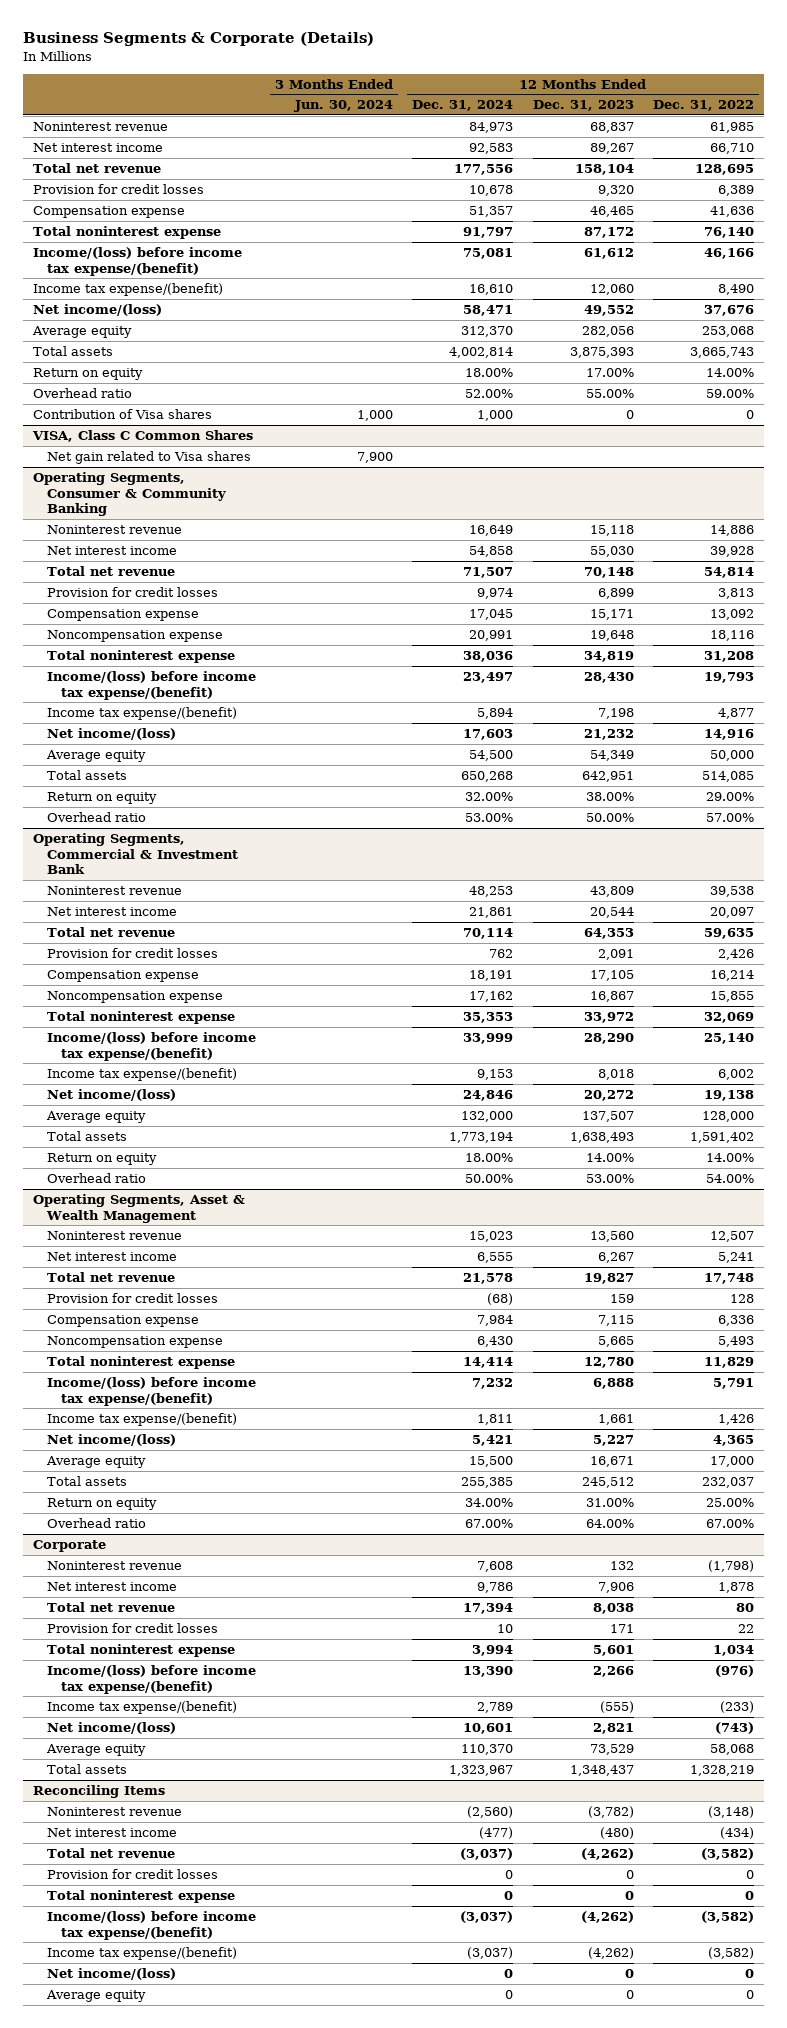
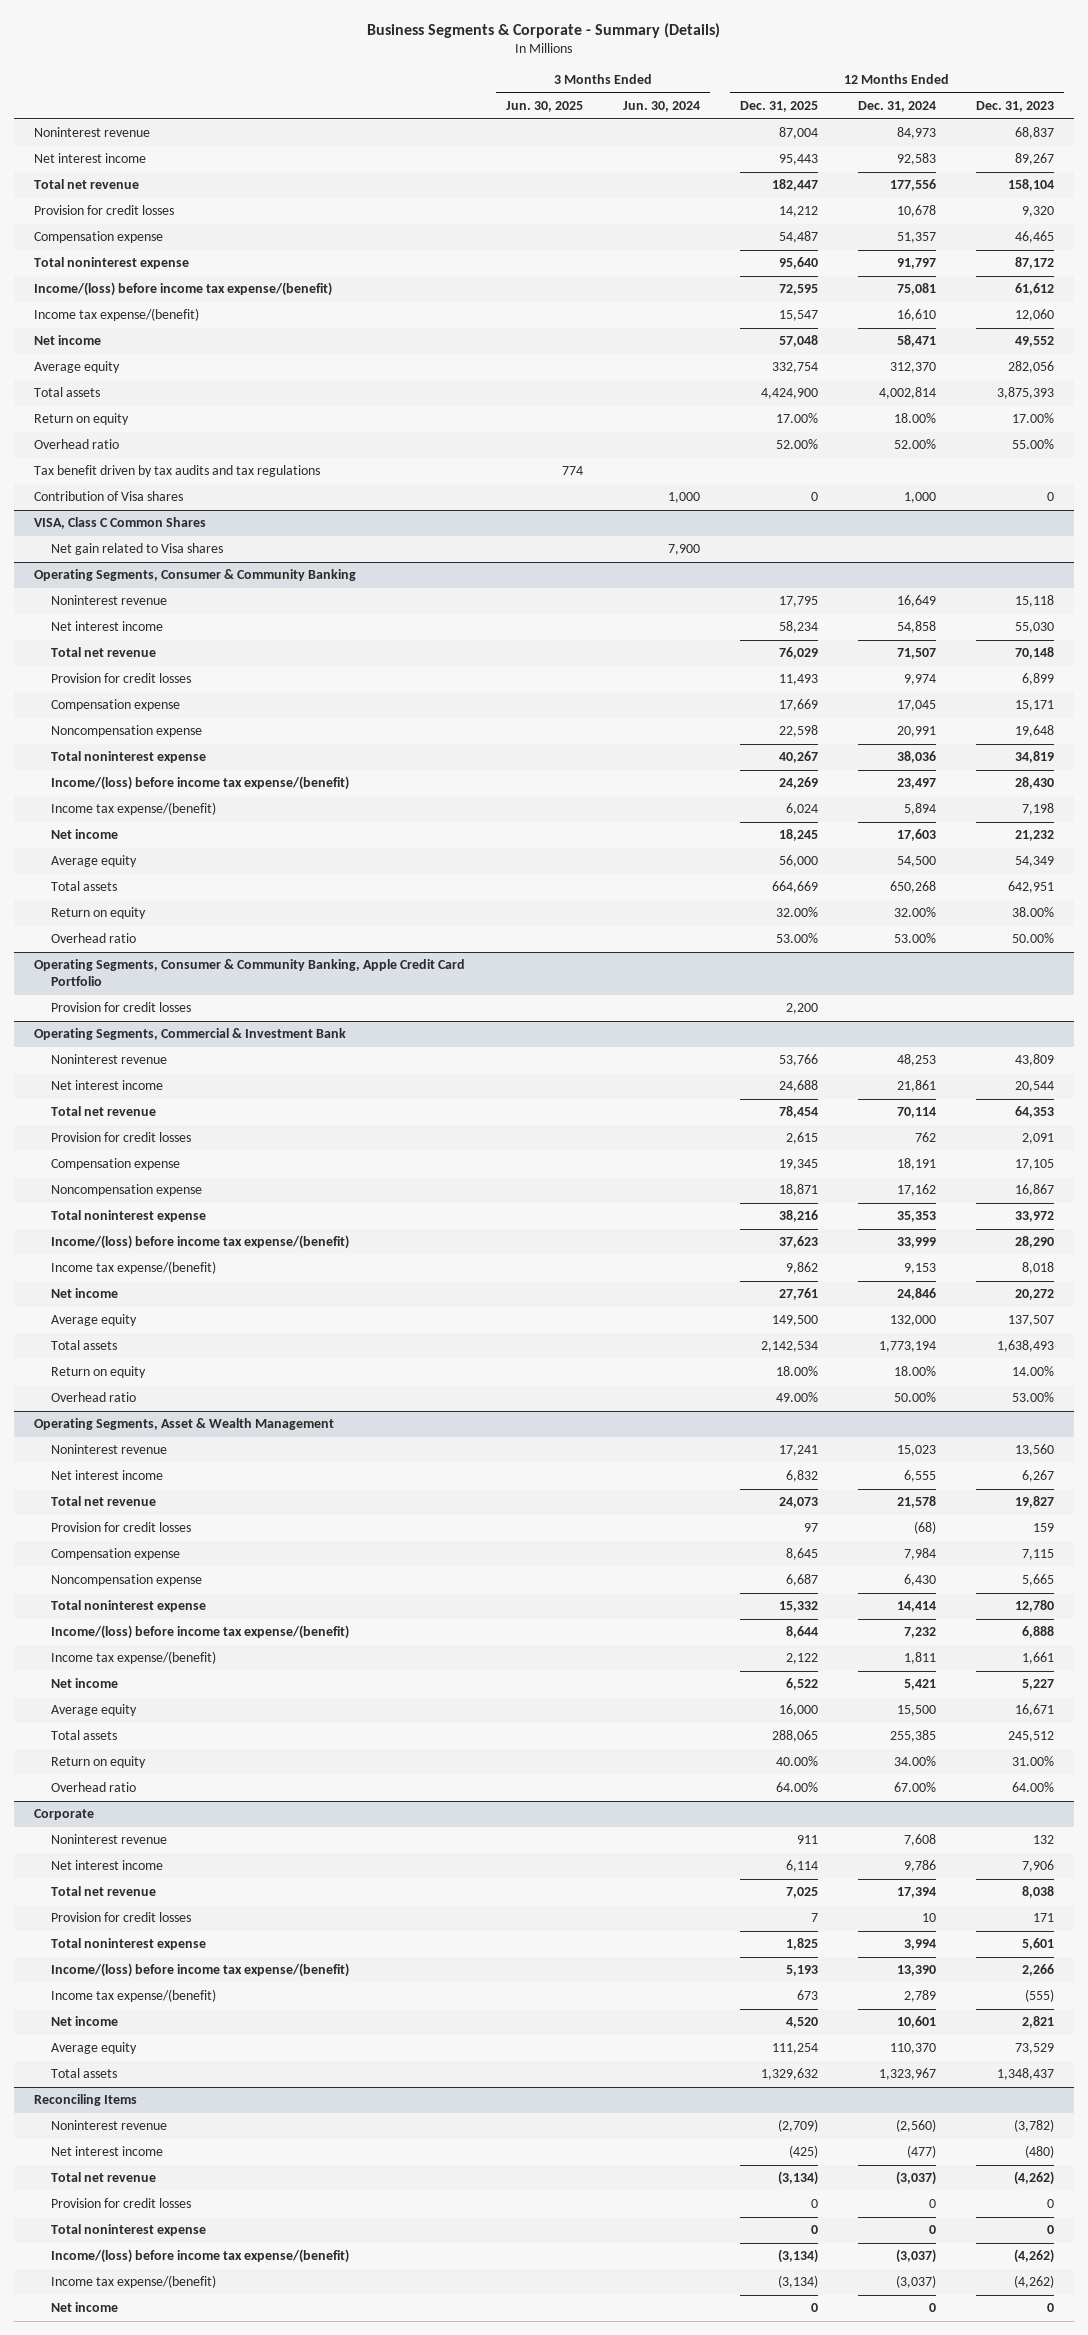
[22,32,374,47] Business Segments & Corporate (Details) -> [367,23,721,39] Business Segments & Corporate - Summary (Details)
[652,100,754,112] Dec. 31, 2022 -> none
none -> [505,101,583,113] Jun. 30, 2025
none -> [739,101,818,113] Dec. 31, 2025
[32,304,162,317] Net income/(loss) -> [34,335,102,346] Net income
none -> [34,465,321,478] Tax benefit driven by tax audits and tax regulations
[46,728,176,741] Net income/(loss) -> [50,829,118,840] Net income
none -> [34,959,466,987] Operating Segments, Consumer & Community Banking, Apple Credit Card Portfolio
none -> [50,1002,191,1013] Provision for credit losses
[46,1089,176,1102] Net income/(loss) -> [50,1288,118,1299] Net income
[46,1434,176,1447] Net income/(loss) -> [50,1678,118,1689] Net income
[46,1722,176,1735] Net income/(loss) -> [50,2016,118,2027] Net income
[45,1990,146,2003] Average equity -> none
[46,1968,176,1981] Net income/(loss) -> [50,2302,118,2313] Net income

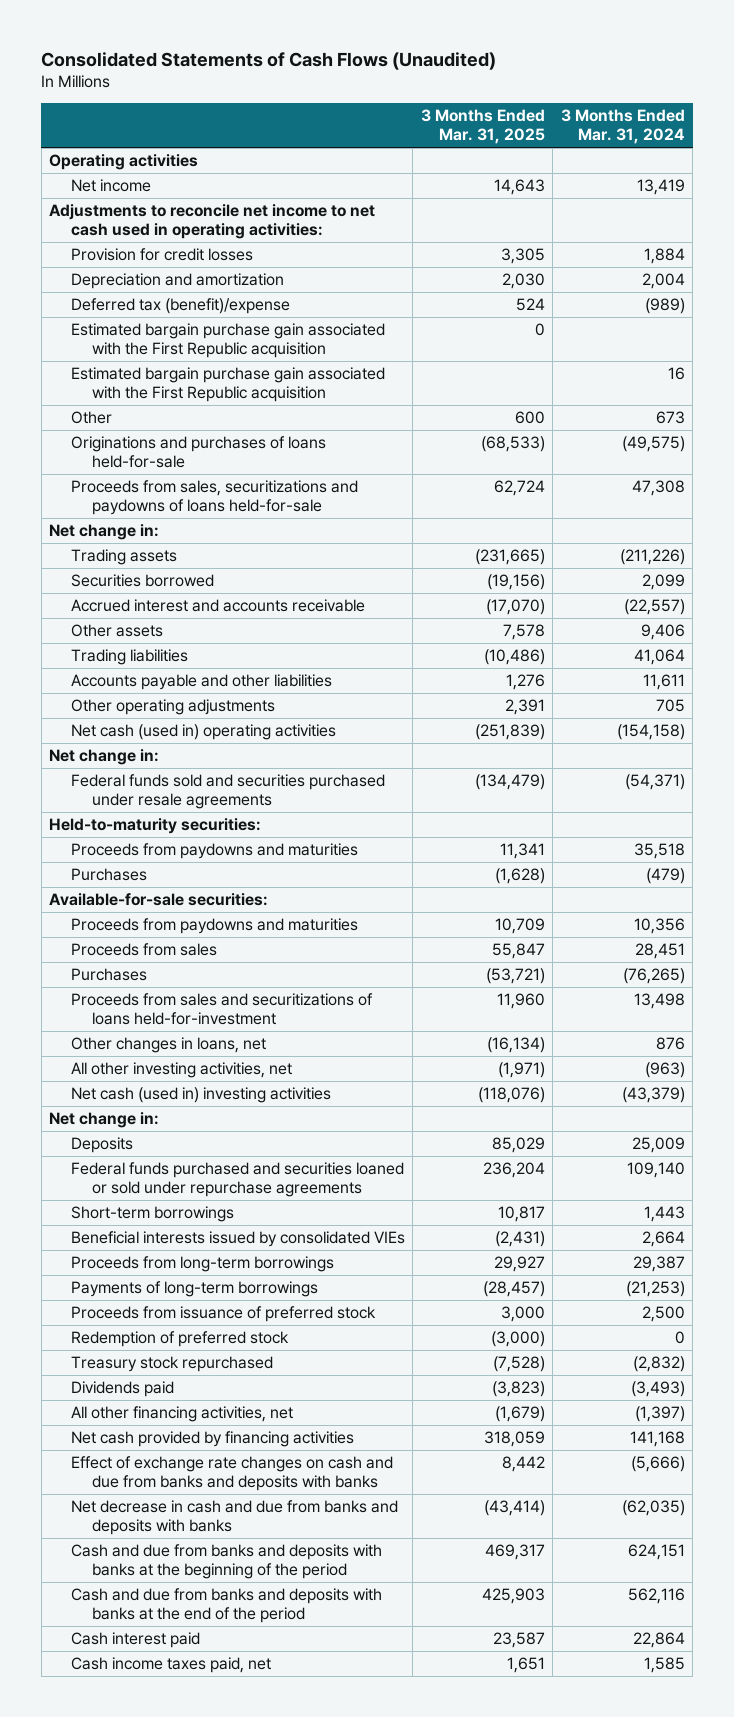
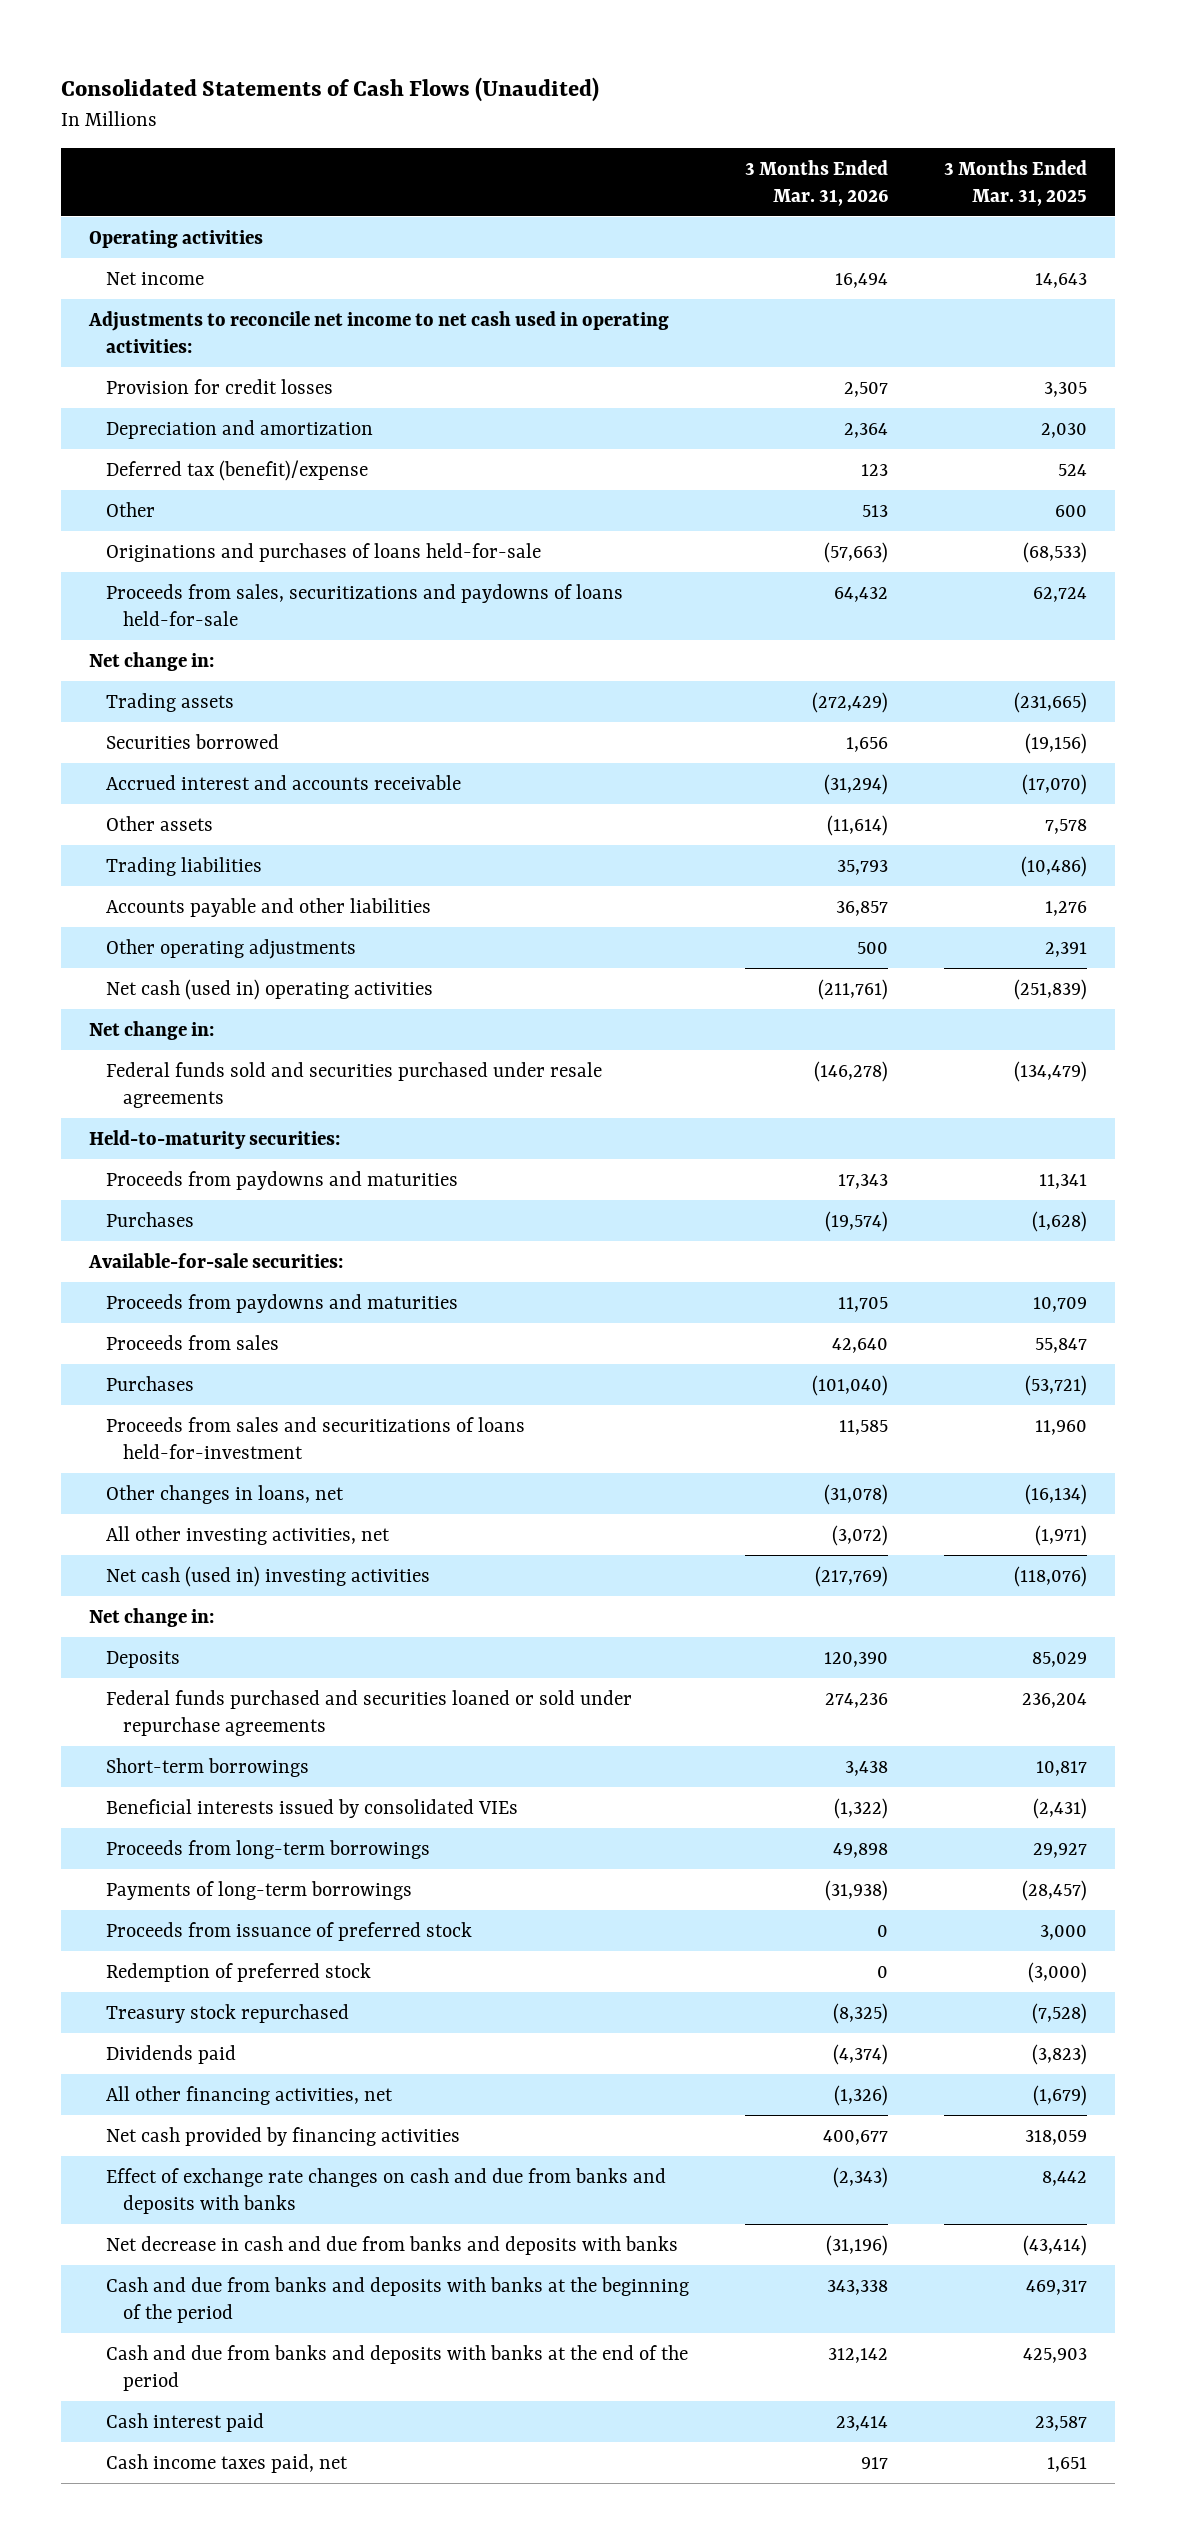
[560,109,685,145] 3 Months Ended Mar. 31, 2024 -> none
none -> [745,160,889,206] 3 Months Ended Mar. 31, 2026
[70,323,385,359] Estimated bargain purchase gain associated with the First Republic acquisition -> none
[70,367,385,403] Estimated bargain purchase gain associated with the First Republic acquisition -> none

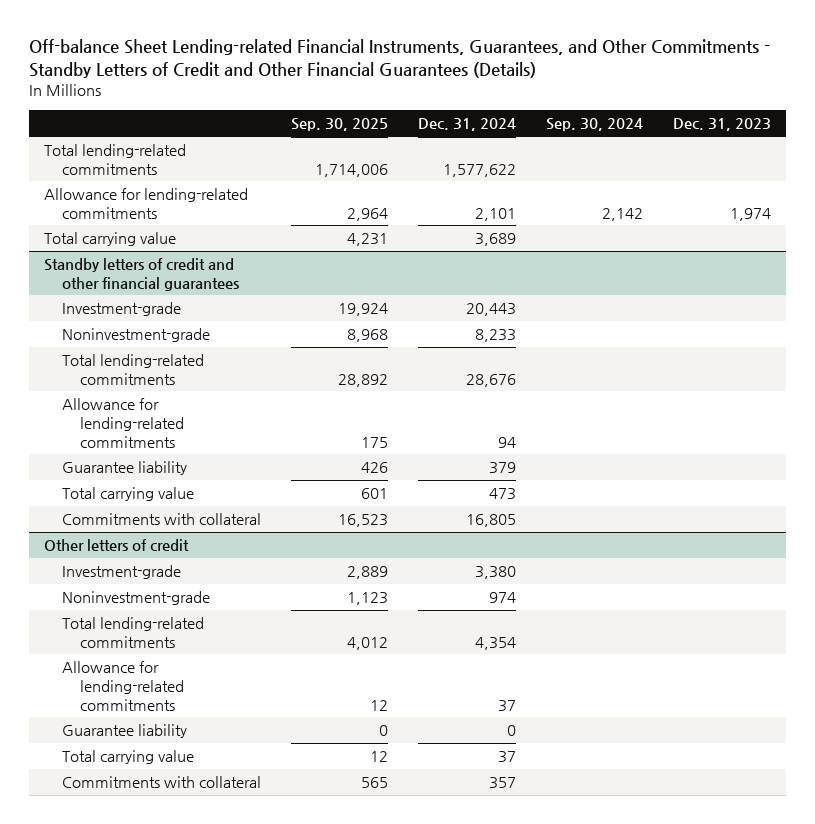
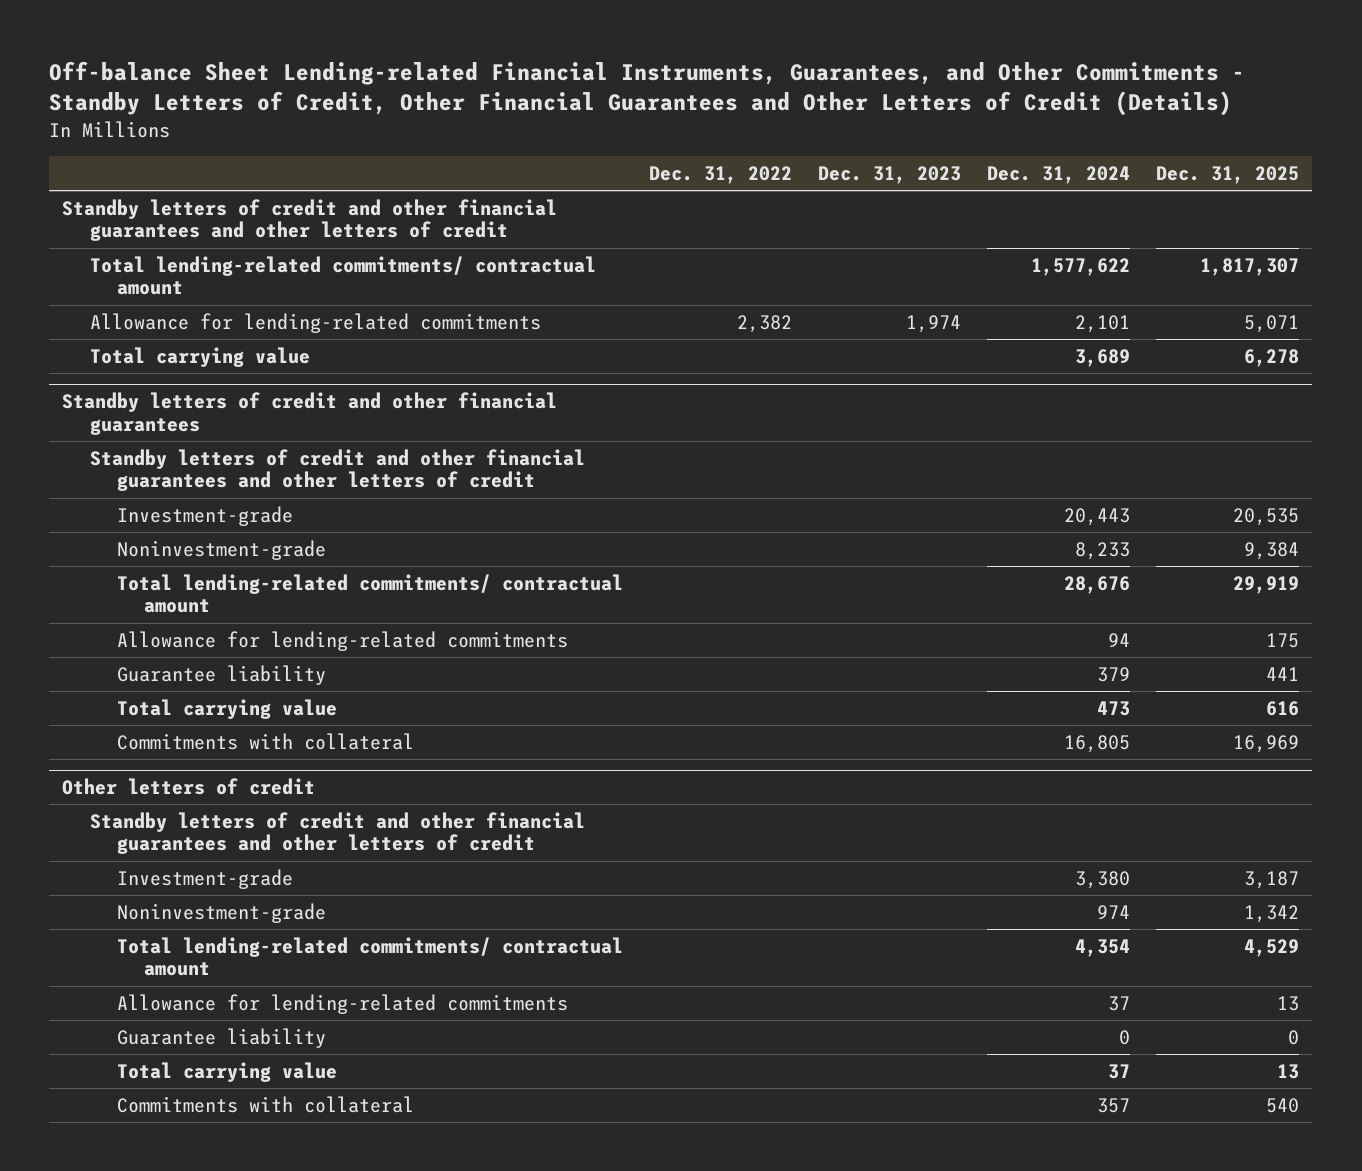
[28,39,770,79] Off-balance Sheet Lending-related Financial Instruments, Guarantees, and Other Commitments - Standby Letters of Credit and Other Financial Guarantees (Details) -> [49,60,1246,117] Off-balance Sheet Lending-related Financial Instruments, Guarantees, and Other Commitments - Standby Letters of Credit, Other Financial Guarantees and Other Letters of Credit (Details)
[290,118,388,132] Sep. 30, 2025 -> none
[545,118,643,132] Sep. 30, 2024 -> none
none -> [648,165,792,184] Dec. 31, 2022
none -> [1156,165,1300,184] Dec. 31, 2025
none -> [62,198,558,242] Standby letters of credit and other financial guarantees and other letters of credit
[43,144,186,175] Total lending-related commitments -> [89,255,596,296] Total lending-related commitments/ contractual amount
none -> [89,448,585,492] Standby letters of credit and other financial guarantees and other letters of credit
[61,354,204,385] Total lending-related commitments -> [116,573,623,614] Total lending-related commitments/ contractual amount
none -> [89,811,585,855] Standby letters of credit and other financial guarantees and other letters of credit
[61,617,204,648] Total lending-related commitments -> [116,936,623,977] Total lending-related commitments/ contractual amount

